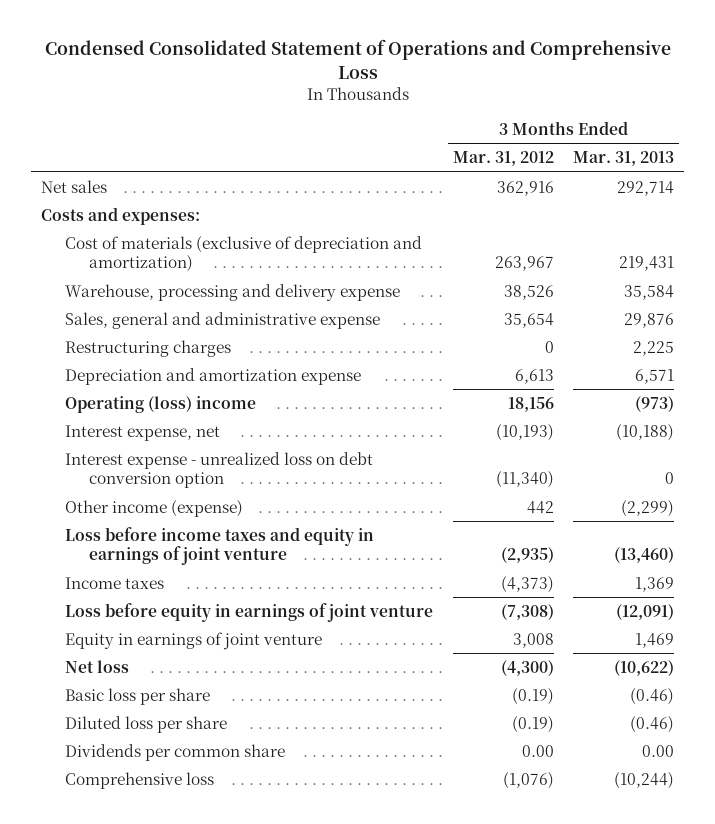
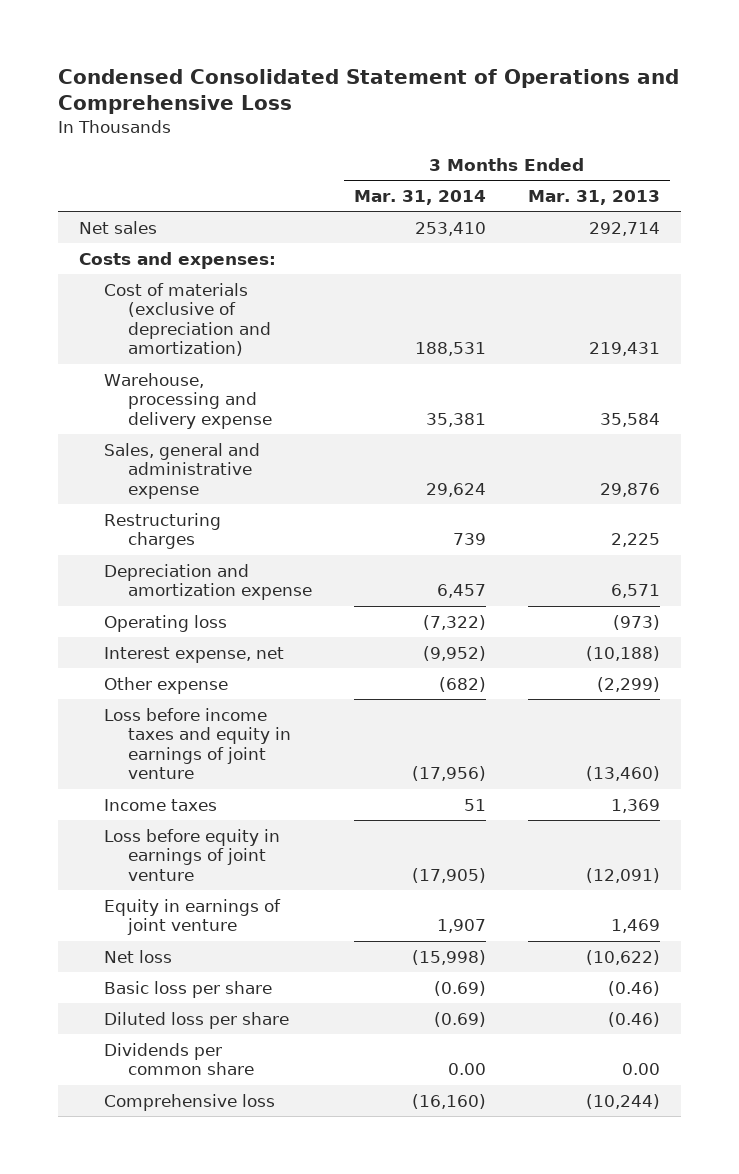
[452,151,554,167] Mar. 31, 2012 -> none
none -> [354,189,487,205] Mar. 31, 2014
[65,395,257,413] Operating (loss) income -> [103,614,227,632] Operating loss
[65,451,374,489] Interest expense - unrealized loss on debt conversion option -> none
[65,499,244,517] Other income (expense) -> [103,676,228,694] Other expense

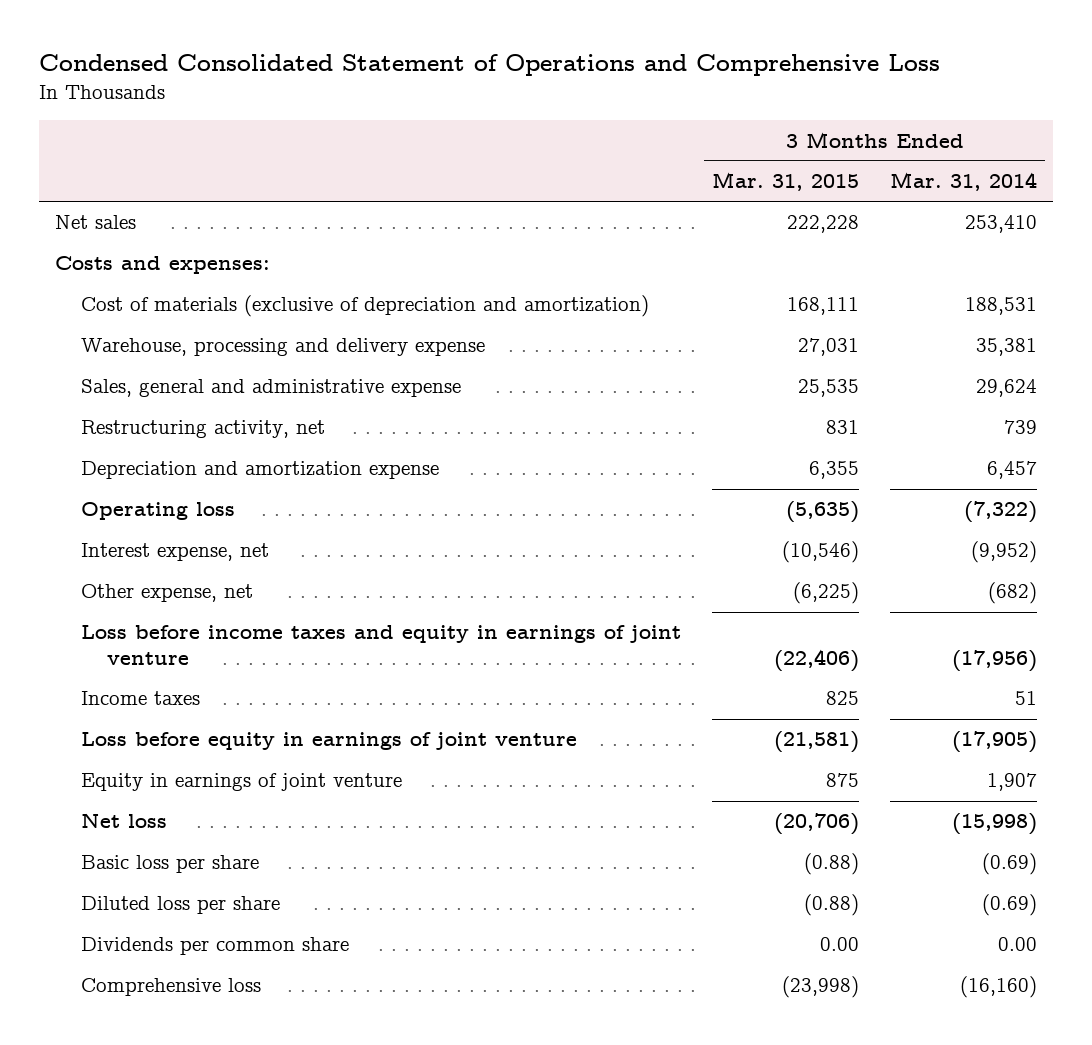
[527,189,660,205] Mar. 31, 2013 -> none
none -> [711,172,859,192] Mar. 31, 2015
[103,512,221,550] Restructuring charges -> [80,420,325,439] Restructuring activity, net
[103,676,228,694] Other expense -> [80,584,253,603] Other expense, net

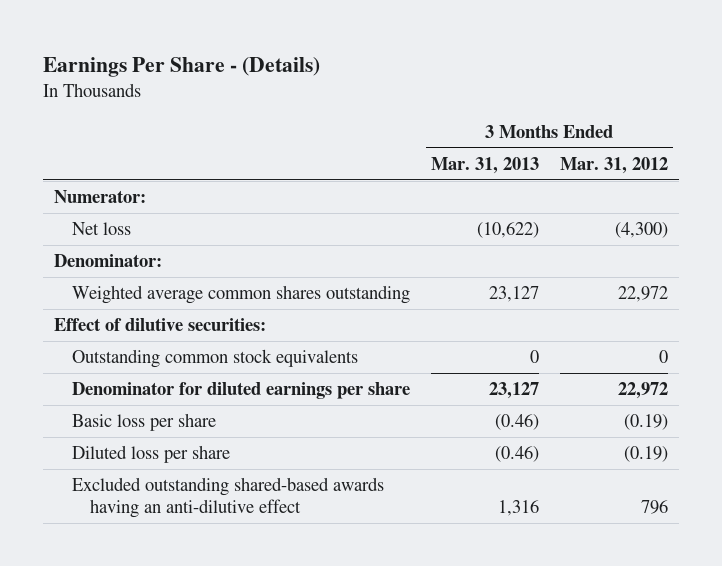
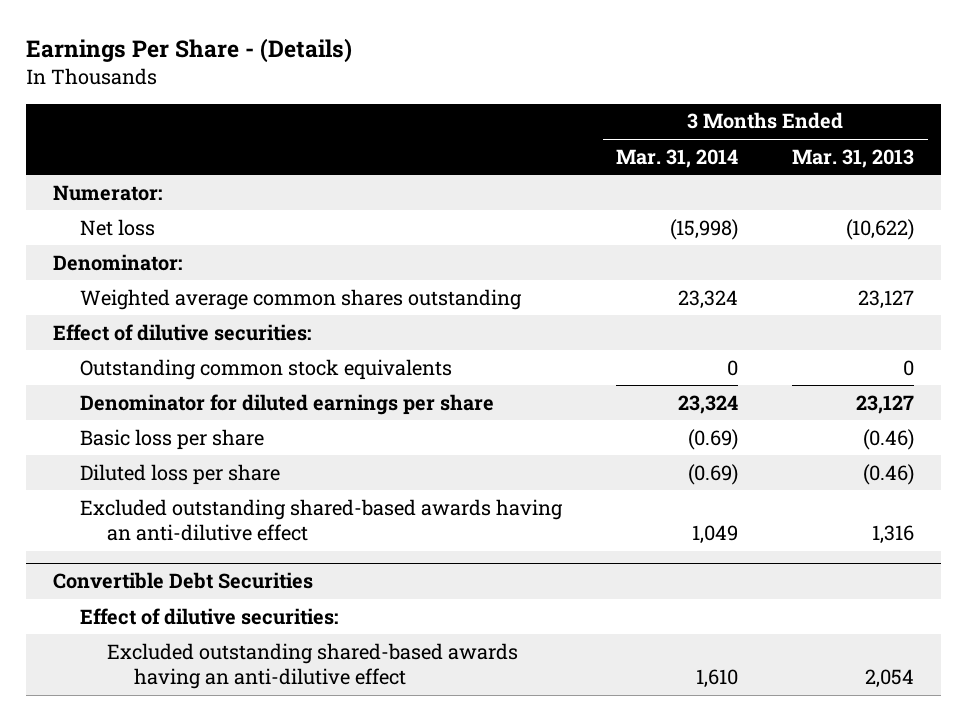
[560,156,669,174] Mar. 31, 2012 -> none
none -> [616,148,739,168] Mar. 31, 2014
none -> [53,572,314,590] Convertible Debt Securities
none -> [80,607,339,625] Effect of dilutive securities:
none -> [107,642,519,690] Excluded outstanding shared-based awards having an anti-dilutive effect

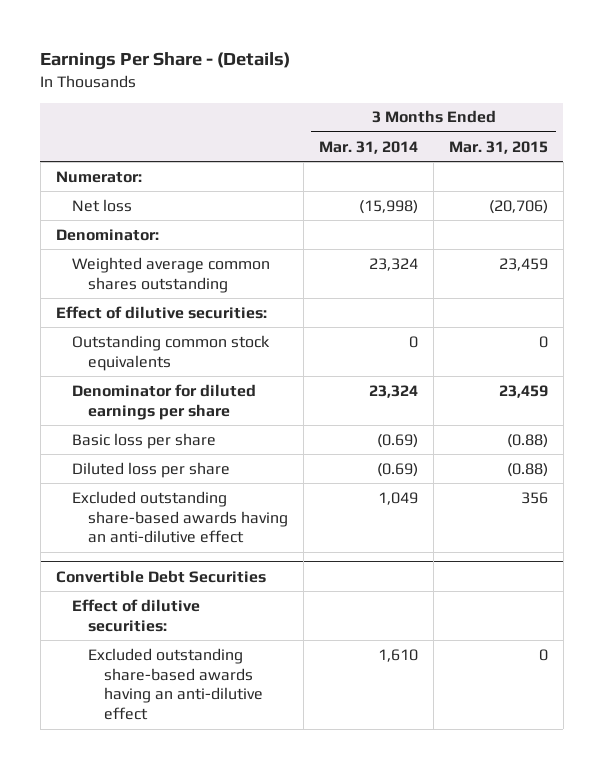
[792,148,915,168] Mar. 31, 2013 -> none
none -> [448,140,548,154] Mar. 31, 2015
[80,498,564,542] Excluded outstanding shared-based awards having an anti-dilutive effect -> [71,490,289,544] Excluded outstanding share-based awards having an anti-dilutive effect
[107,642,519,690] Excluded outstanding shared-based awards having an anti-dilutive effect -> [88,647,264,721] Excluded outstanding share-based awards having an anti-dilutive effect

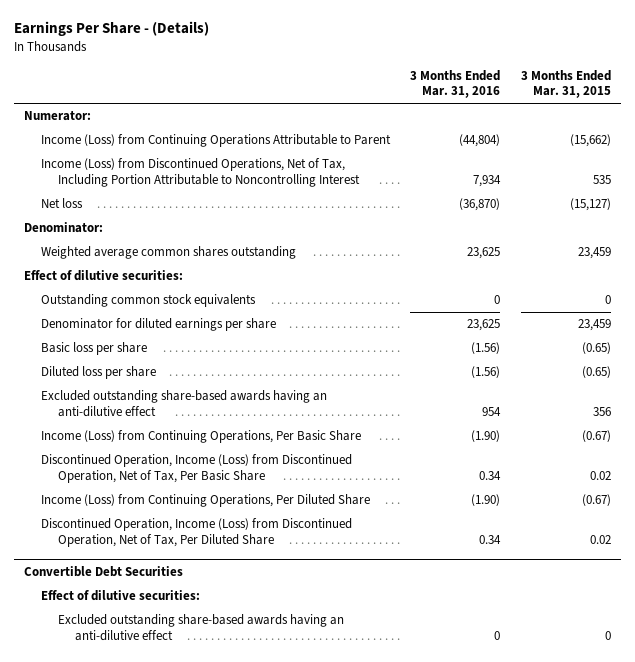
[319,140,419,154] Mar. 31, 2014 -> none
none -> [410,69,501,99] 3 Months Ended Mar. 31, 2016
none -> [40,134,391,148] Income (Loss) from Continuing Operations Attributable to Parent
none -> [40,158,361,187] Income (Loss) from Discontinued Operations, Net of Tax, Including Portion Attributable to Noncontrolling Interest
[488,199,548,214] (20,706) -> [569,198,611,212] (15,127)
[506,433,548,448] (0.88) -> [581,342,611,355] (0.65)
[506,462,548,477] (0.88) -> [581,366,611,379] (0.65)
none -> [40,430,361,444] Income (Loss) from Continuing Operations, Per Basic Share
none -> [40,454,352,483] Discontinued Operation, Income (Loss) from Discontinued Operation, Net of Tax, Per Basic Share
none -> [40,494,370,508] Income (Loss) from Continuing Operations, Per Diluted Share
none -> [40,518,352,547] Discontinued Operation, Income (Loss) from Discontinued Operation, Net of Tax, Per Diluted Share

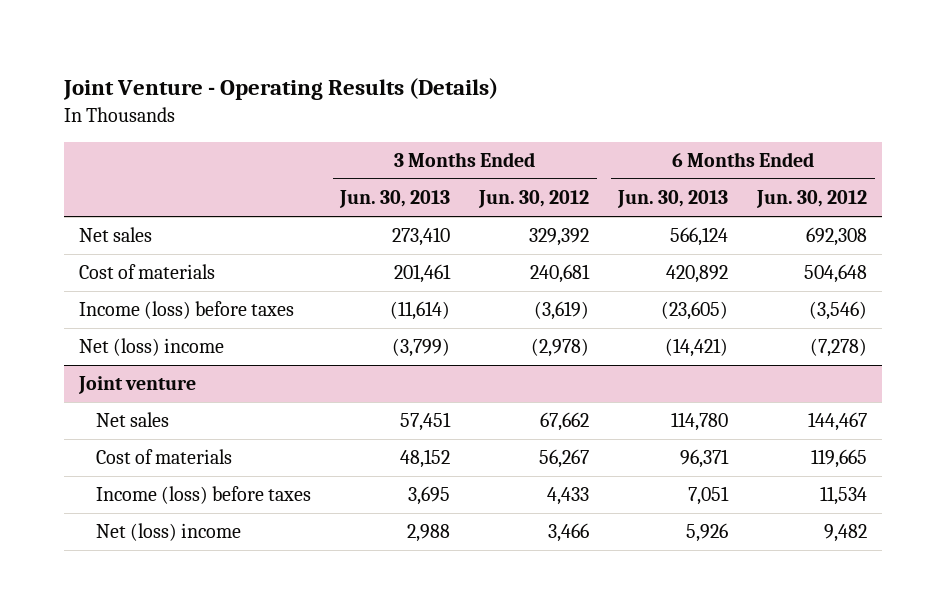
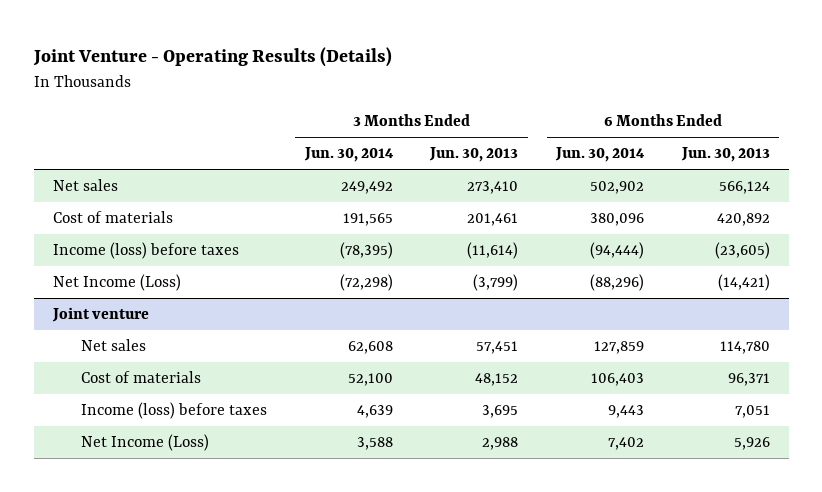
[478,190,590,209] Jun. 30, 2012 -> none
[756,190,868,209] Jun. 30, 2012 -> none
none -> [303,147,394,163] Jun. 30, 2014
none -> [555,147,646,163] Jun. 30, 2014
[78,338,224,357] Net (loss) income -> [52,274,181,292] Net Income (Loss)
[96,523,242,542] Net (loss) income -> [81,434,210,452] Net Income (Loss)

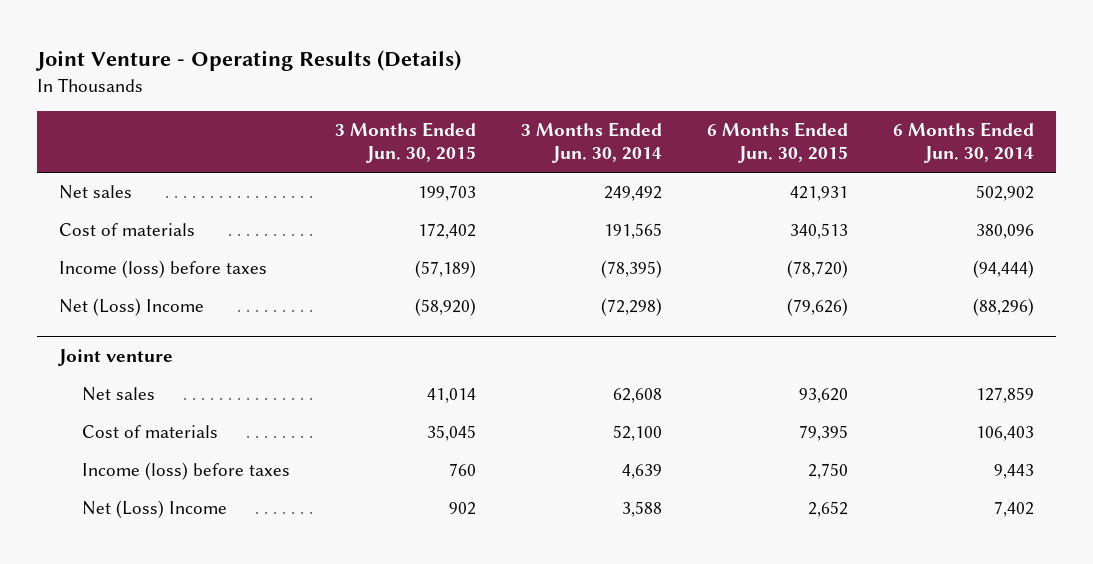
[429,147,519,163] Jun. 30, 2013 -> none
[680,147,770,163] Jun. 30, 2013 -> none
none -> [335,121,477,164] 3 Months Ended Jun. 30, 2015
none -> [706,121,848,164] 6 Months Ended Jun. 30, 2015
[52,274,181,292] Net Income (Loss) -> [59,298,205,317] Net (Loss) Income
[81,434,210,452] Net Income (Loss) -> [82,500,228,519] Net (Loss) Income

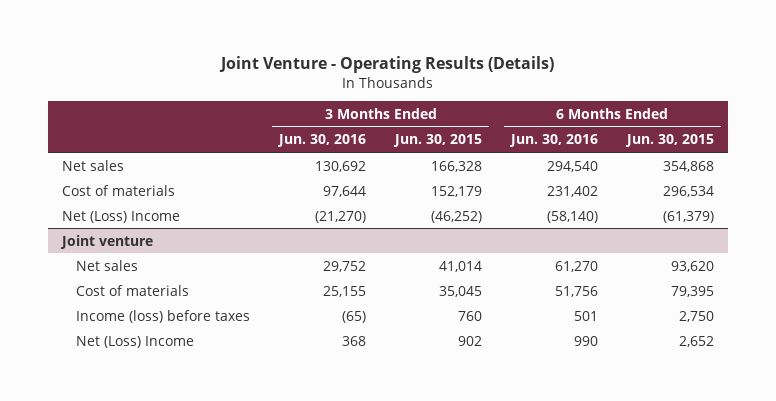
[520,121,662,164] 3 Months Ended Jun. 30, 2014 -> none
[892,121,1034,164] 6 Months Ended Jun. 30, 2014 -> none
none -> [277,134,367,148] Jun. 30, 2016
none -> [508,134,598,148] Jun. 30, 2016
[59,260,268,279] Income (loss) before taxes -> none
[418,185,477,202] 199,703 -> [430,160,482,172] 166,328
[789,186,848,202] 421,931 -> [662,160,714,172] 354,868
[418,223,477,240] 172,402 -> [430,185,482,197] 152,179
[789,223,848,240] 340,513 -> [662,185,714,197] 296,534
[415,298,477,317] (58,920) -> [430,210,482,223] (46,252)
[786,298,848,317] (79,626) -> [662,210,714,223] (61,379)

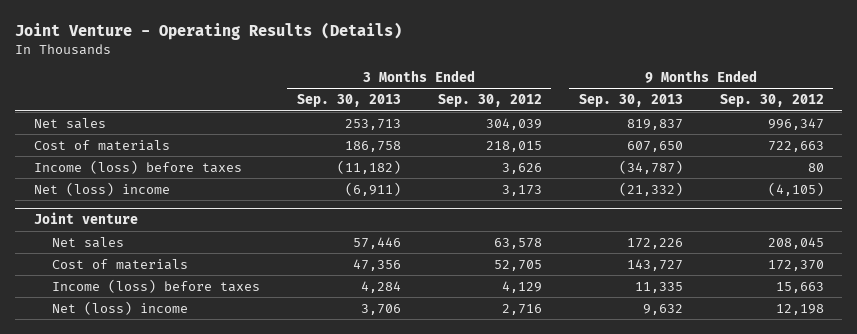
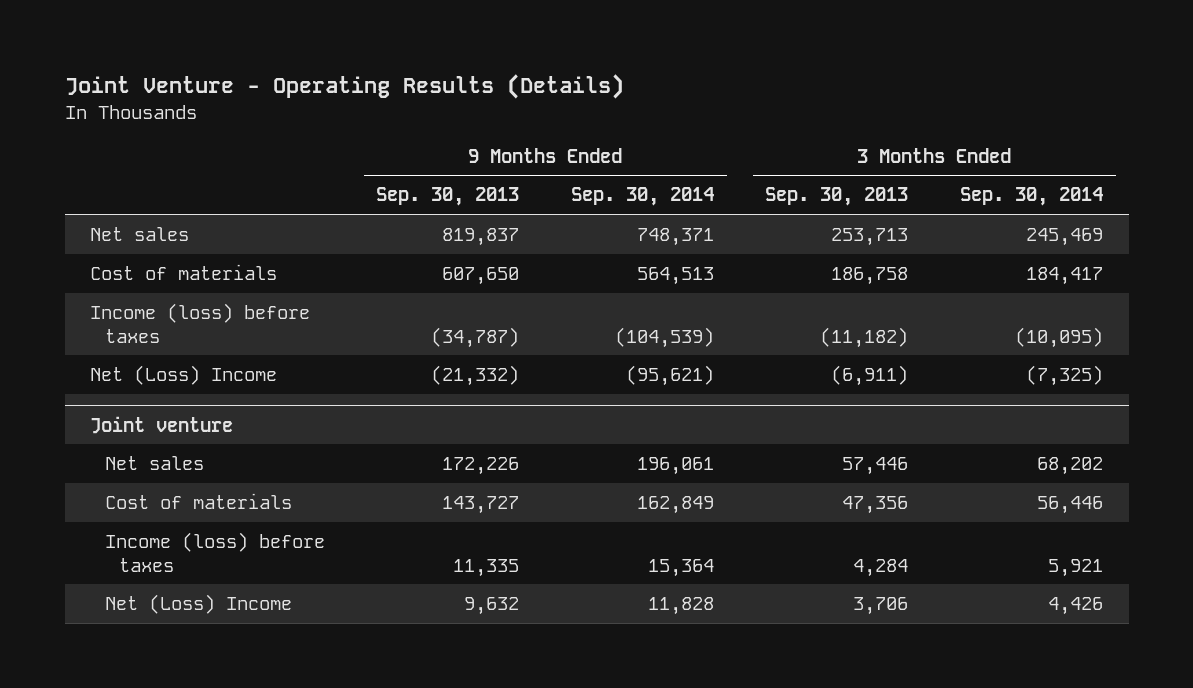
[437,94,542,108] Sep. 30, 2012 -> none
[719,94,824,108] Sep. 30, 2012 -> none
none -> [570,187,714,207] Sep. 30, 2014
none -> [959,187,1103,207] Sep. 30, 2014
[33,181,170,196] Net (loss) income -> [90,364,278,385] Net (Loss) Income
[51,300,188,315] Net (loss) income -> [104,593,292,614] Net (Loss) Income

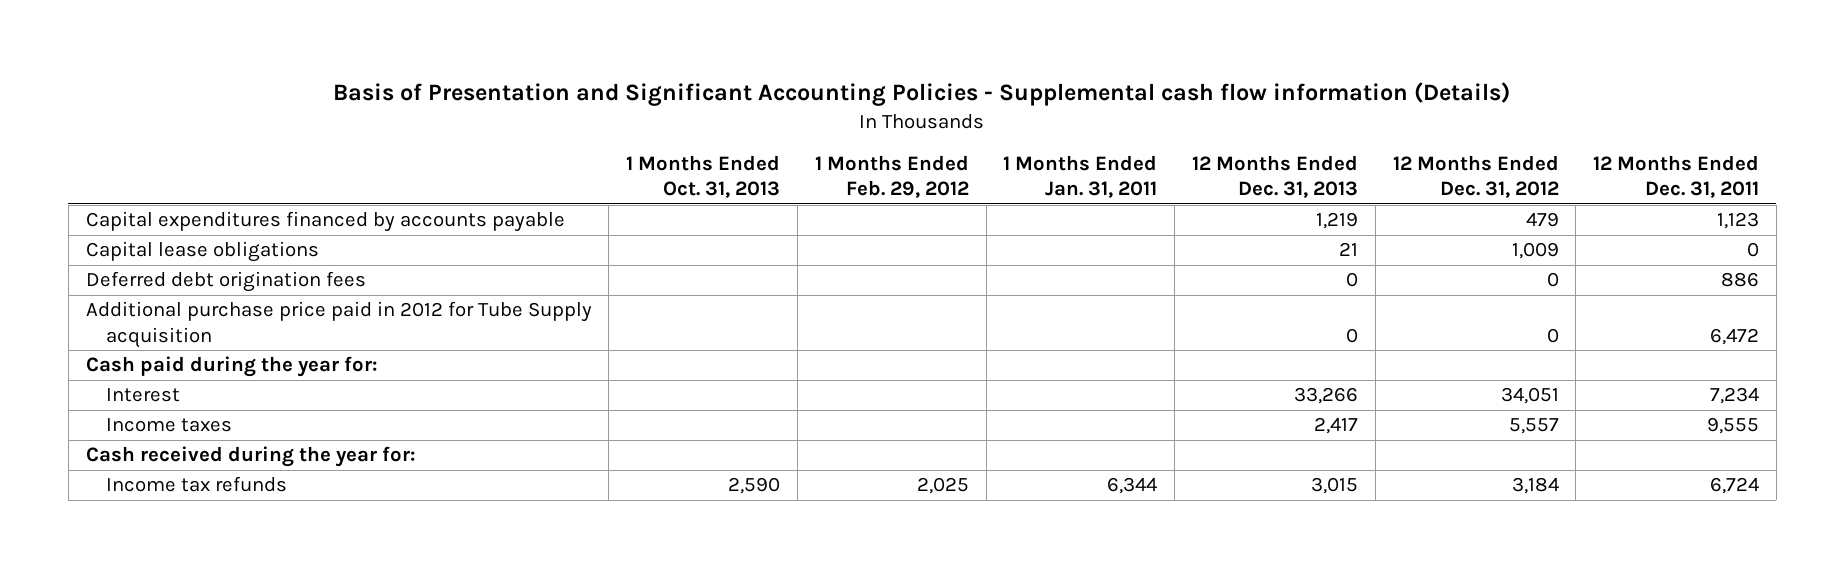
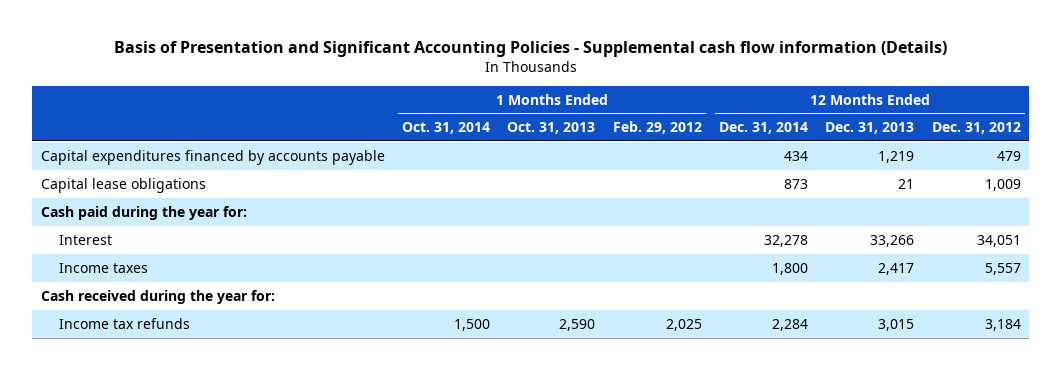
[1003,154,1158,198] 1 Months Ended Jan. 31, 2011 -> none
[1593,154,1760,198] 12 Months Ended Dec. 31, 2011 -> none
none -> [401,122,490,135] Oct. 31, 2014
none -> [719,122,809,135] Dec. 31, 2014
[85,271,366,293] Deferred debt origination fees -> none
[85,301,592,348] Additional purchase price paid in 2012 for Tube Supply acquisition -> none

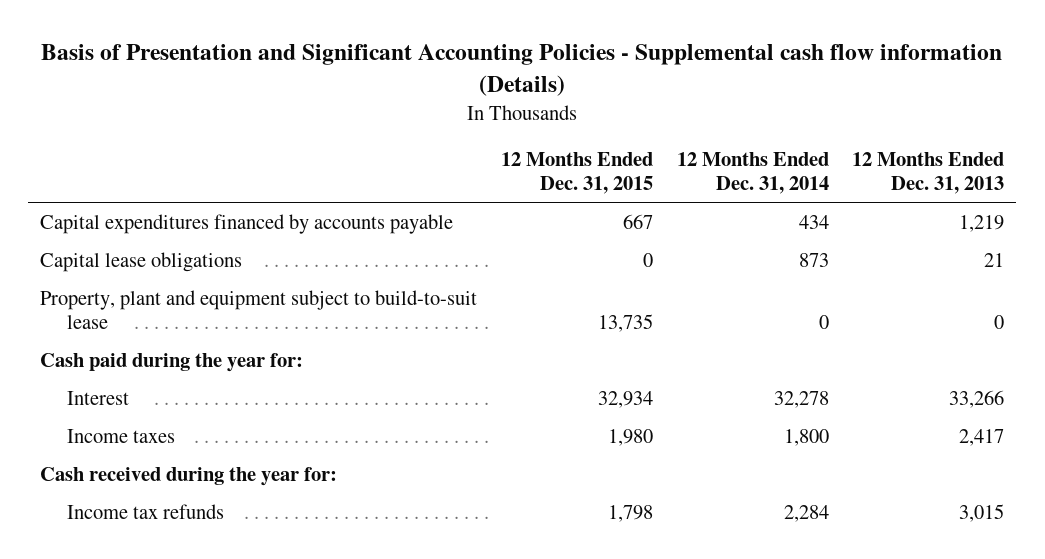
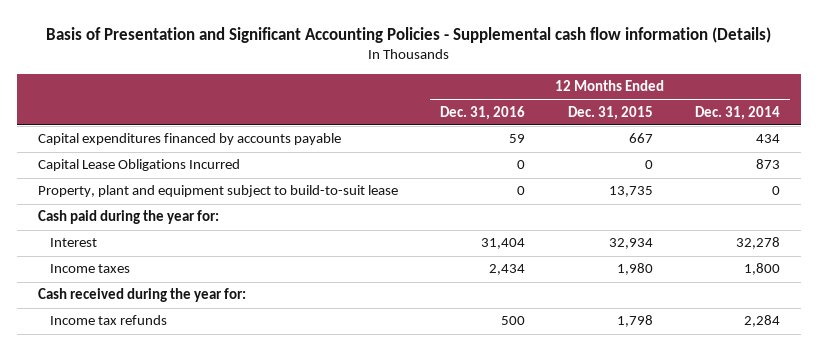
[852,152,1005,195] 12 Months Ended Dec. 31, 2013 -> none
none -> [440,105,526,120] Dec. 31, 2016
[40,251,243,272] Capital lease obligations -> [38,159,241,172] Capital Lease Obligations Incurred

